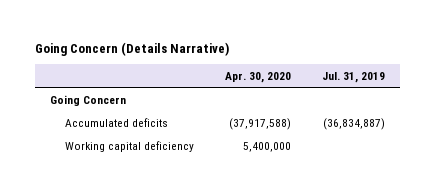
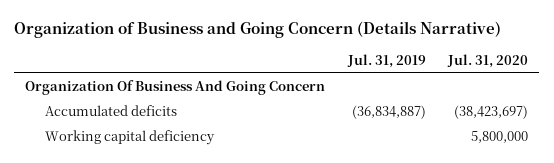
[34,41,229,56] Going Concern (Details Narrative) -> [14,21,502,39] Organization of Business and Going Concern (Details Narrative)
[224,71,291,83] Apr. 30, 2020 -> none
none -> [447,53,529,68] Jul. 31, 2020
[50,94,127,106] Going Concern -> [25,80,326,96] Organization Of Business And Going Concern

